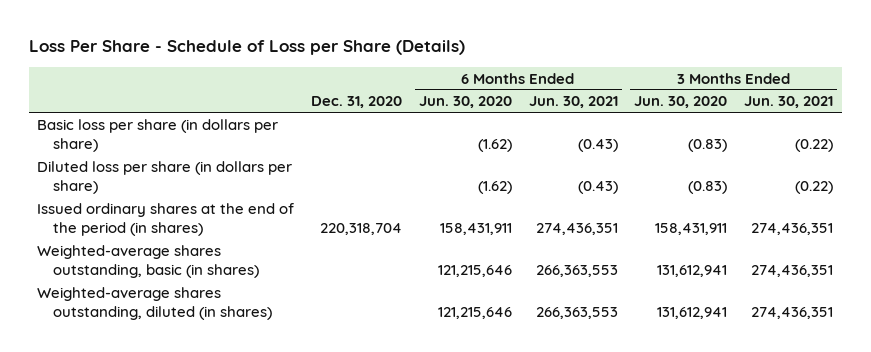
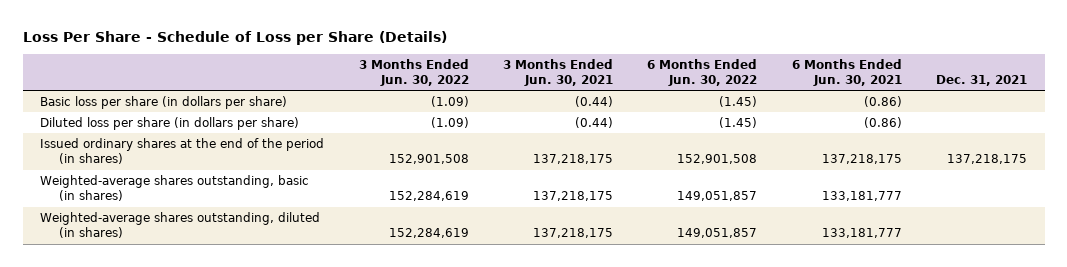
[311,96,403,109] Dec. 31, 2020 -> none
[418,96,512,109] Jun. 30, 2020 -> none
[634,96,728,109] Jun. 30, 2020 -> none
none -> [358,59,469,87] 3 Months Ended Jun. 30, 2022
none -> [647,59,758,87] 6 Months Ended Jun. 30, 2022
none -> [936,75,1028,87] Dec. 31, 2021
[577,138,618,152] (0.43) -> [863,96,902,108] (0.86)
[795,138,834,152] (0.22) -> [574,96,613,108] (0.44)
[577,180,618,194] (0.43) -> [863,117,902,129] (0.86)
[795,180,834,194] (0.22) -> [574,117,613,129] (0.44)
[535,222,618,235] 274,436,351 -> [821,154,902,165] 137,218,175
[751,222,834,235] 274,436,351 -> [532,154,613,165] 137,218,175
[535,264,618,277] 266,363,553 -> [821,191,902,202] 133,181,777
[751,264,834,277] 274,436,351 -> [532,191,613,202] 137,218,175
[535,306,618,319] 266,363,553 -> [821,228,902,239] 133,181,777
[751,306,834,319] 274,436,351 -> [532,228,613,239] 137,218,175

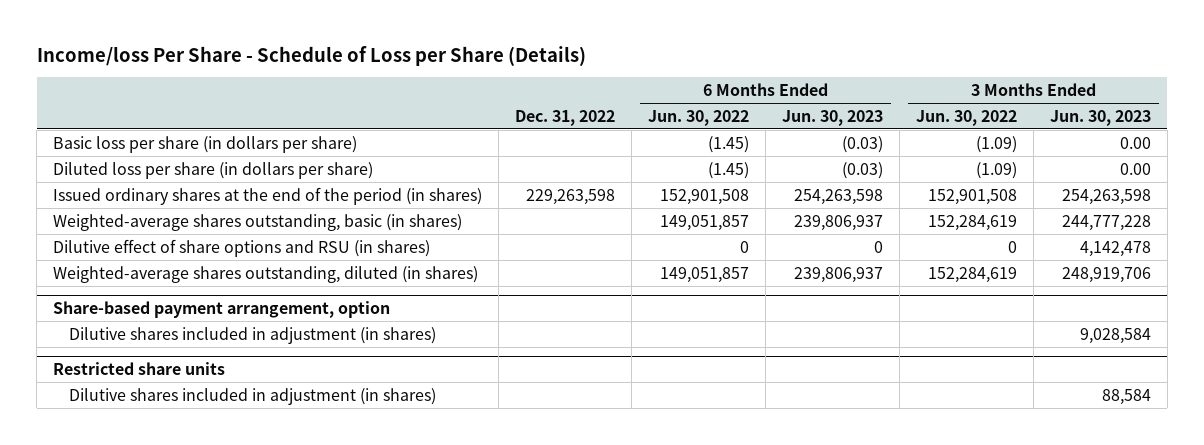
[22,30,447,45] Loss Per Share - Schedule of Loss per Share (Details) -> [36,45,586,66] Income/loss Per Share - Schedule of Loss per Share (Details)
[502,59,613,87] 3 Months Ended Jun. 30, 2021 -> none
[791,59,902,87] 6 Months Ended Jun. 30, 2021 -> none
[936,75,1028,87] Dec. 31, 2021 -> none
none -> [515,109,616,126] Dec. 31, 2022
none -> [782,109,884,126] Jun. 30, 2023
none -> [1049,109,1151,126] Jun. 30, 2023
none -> [53,238,431,257] Dilutive effect of share options and RSU (in shares)
none -> [53,301,391,319] Share-based payment arrangement, option
none -> [68,326,436,344] Dilutive shares included in adjustment (in shares)
none -> [53,362,226,376] Restricted share units
none -> [68,387,436,405] Dilutive shares included in adjustment (in shares)

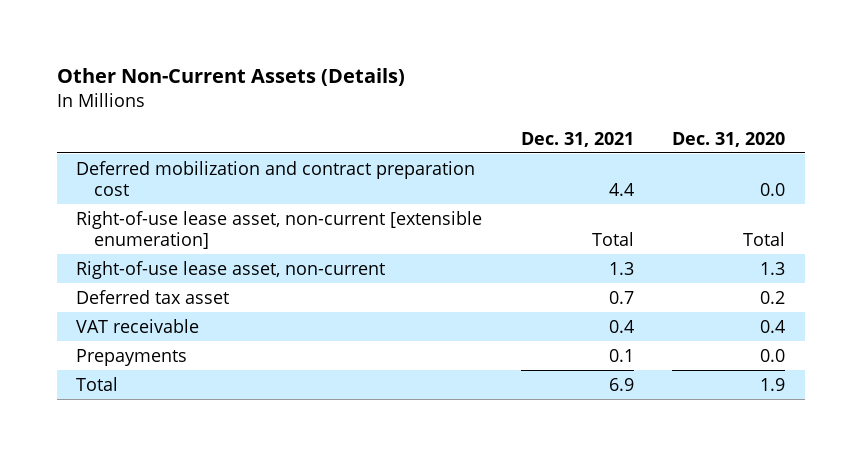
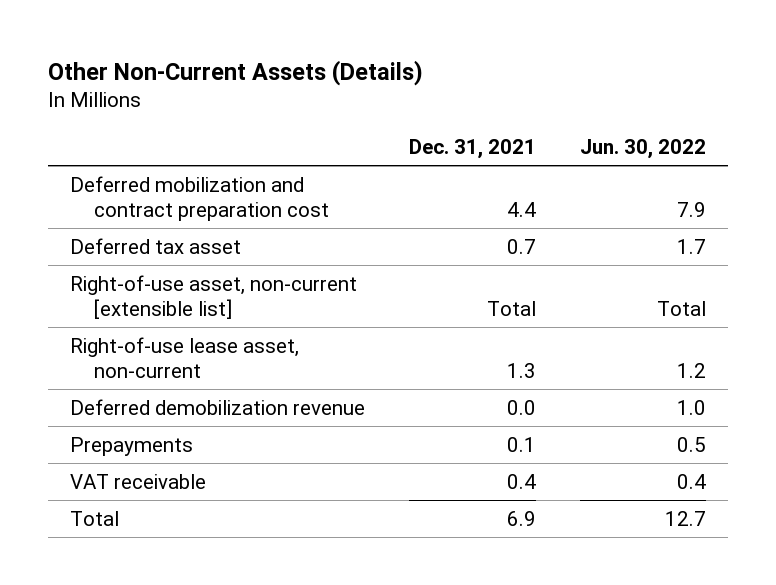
[672,131,786,147] Dec. 31, 2020 -> none
none -> [580,138,707,159] Jun. 30, 2022
[75,210,482,250] Right-of-use lease asset, non-current [extensible enumeration] -> none
none -> [70,274,358,320] Right-of-use asset, non-current [extensible list]
[75,260,385,279] Right-of-use lease asset, non-current -> [70,336,300,379] Right-of-use lease asset, non-current
none -> [70,398,366,415] Deferred demobilization revenue
[75,318,199,333] VAT receivable -> [70,473,207,489] VAT receivable

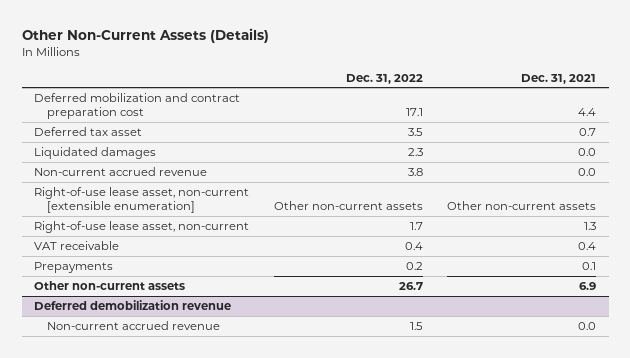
[580,138,707,159] Jun. 30, 2022 -> none
none -> [345,73,423,84] Dec. 31, 2022
none -> [34,147,157,160] Liquidated damages
none -> [34,167,208,177] Non-current accrued revenue
[70,274,358,320] Right-of-use asset, non-current [extensible list] -> [34,187,250,213] Right-of-use lease asset, non-current [extensible enumeration]
[487,301,537,317] Total -> [447,200,597,210] Other non-current assets
[70,398,366,415] Deferred demobilization revenue -> none
[70,436,194,456] Prepayments -> [34,262,114,274] Prepayments
[70,510,120,526] Total -> [34,281,186,291] Other non-current assets
none -> [34,300,232,311] Deferred demobilization revenue
none -> [47,321,221,331] Non-current accrued revenue

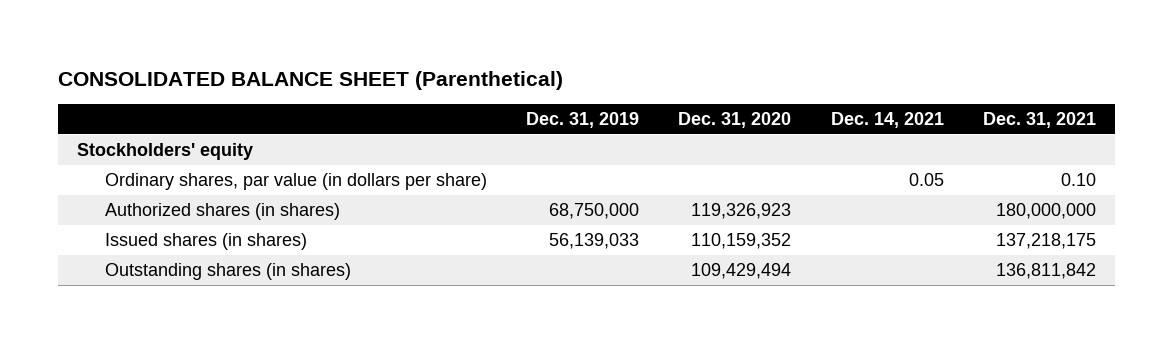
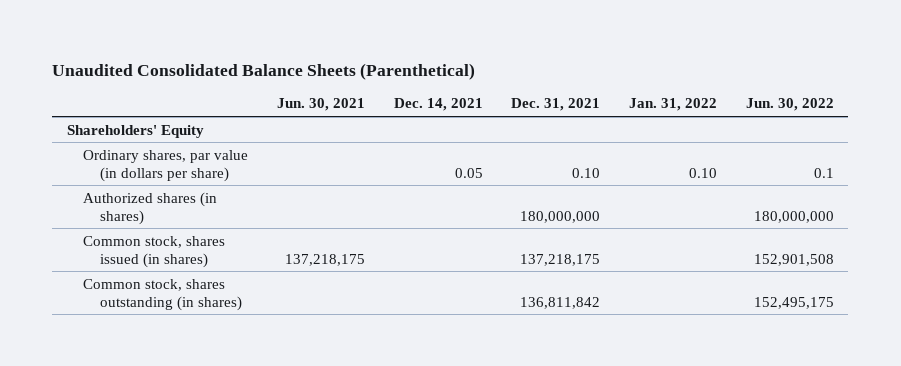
[57,70,563,90] CONSOLIDATED BALANCE SHEET (Parenthetical) -> [52,62,476,80] Unaudited Consolidated Balance Sheets (Parenthetical)
[526,112,640,129] Dec. 31, 2019 -> none
[678,112,792,129] Dec. 31, 2020 -> none
none -> [276,98,365,112] Jun. 30, 2021
none -> [629,98,718,112] Jan. 31, 2022
none -> [745,98,834,112] Jun. 30, 2022
[77,143,254,161] Stockholders' equity -> [66,124,204,138] Shareholders' Equity
[104,233,307,251] Issued shares (in shares) -> [83,235,226,268] Common stock, shares issued (in shares)
[104,263,351,281] Outstanding shares (in shares) -> [83,278,242,311] Common stock, shares outstanding (in shares)

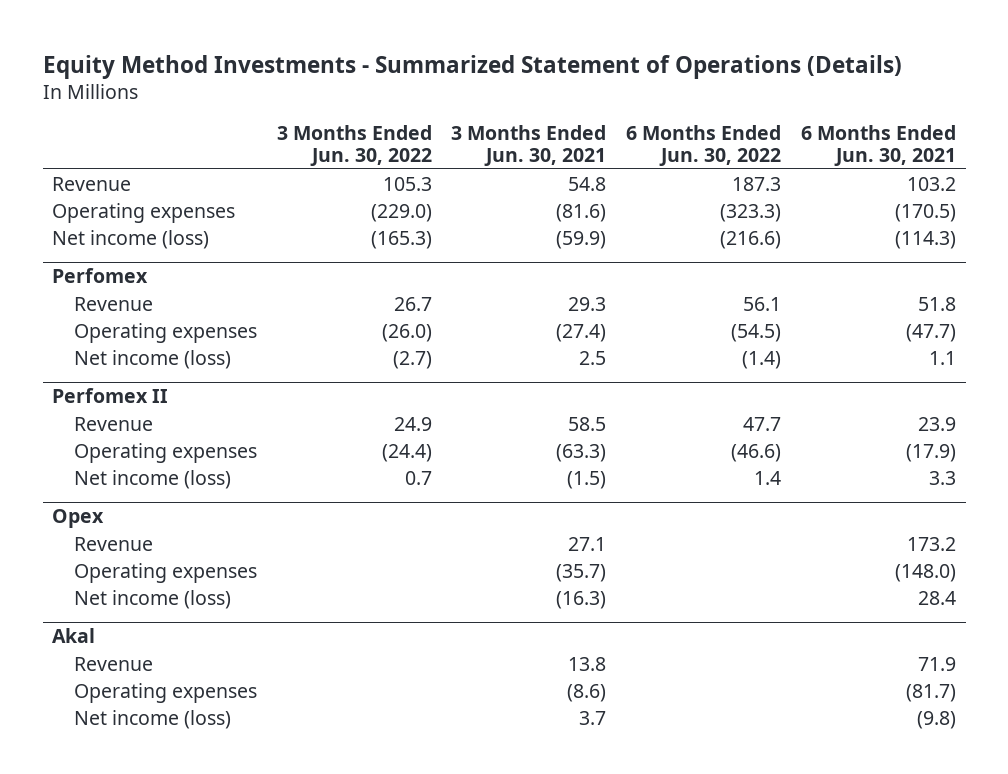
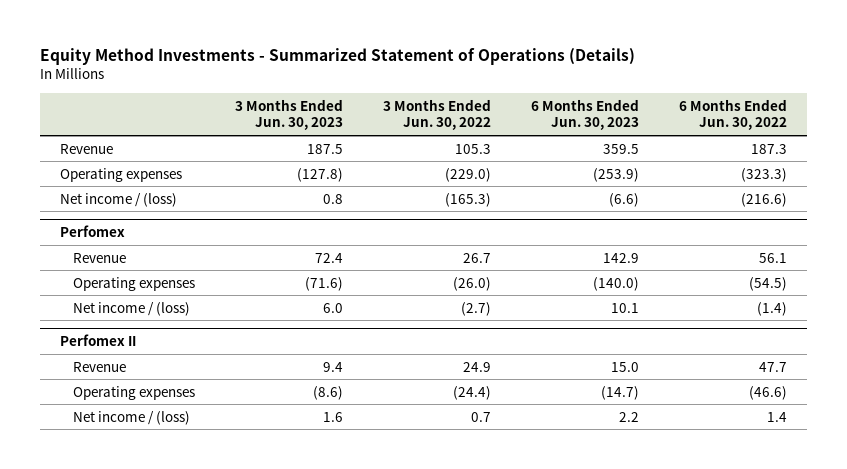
[451,124,607,167] 3 Months Ended Jun. 30, 2021 -> none
[800,124,956,167] 6 Months Ended Jun. 30, 2021 -> none
none -> [234,98,343,131] 3 Months Ended Jun. 30, 2023
none -> [530,98,639,131] 6 Months Ended Jun. 30, 2023
[52,229,210,249] Net income (loss) -> [59,192,177,207] Net income / (loss)
[74,349,232,369] Net income (loss) -> [72,301,190,316] Net income / (loss)
[52,509,105,529] Opex -> none
[74,536,154,551] Revenue -> none
[74,562,258,583] Operating expenses -> none
[74,589,232,609] Net income (loss) -> none
[52,628,96,644] Akal -> none
[74,656,154,671] Revenue -> none
[74,682,258,703] Operating expenses -> none
[74,709,232,729] Net income (loss) -> none
[74,469,232,489] Net income (loss) -> [72,410,190,425] Net income / (loss)

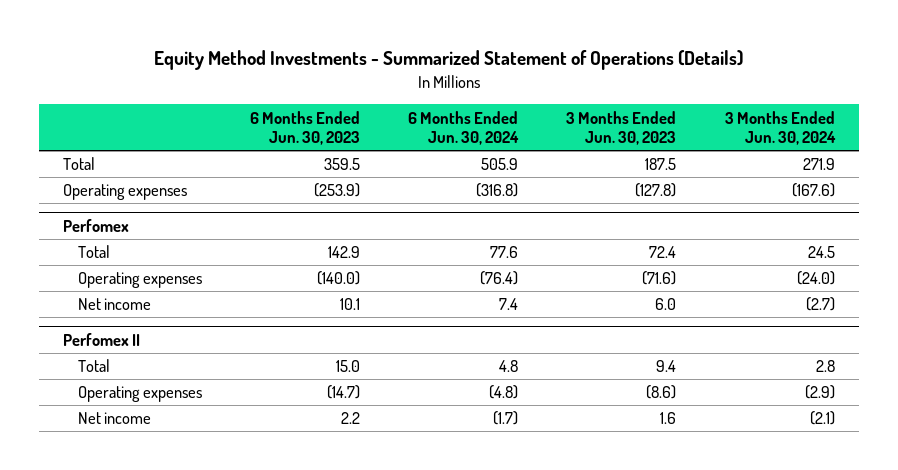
[382,98,491,131] 3 Months Ended Jun. 30, 2022 -> none
[678,98,787,131] 6 Months Ended Jun. 30, 2022 -> none
none -> [408,110,520,146] 6 Months Ended Jun. 30, 2024
none -> [724,110,836,146] 3 Months Ended Jun. 30, 2024
[59,143,113,154] Revenue -> [63,157,96,171] Total
[59,192,177,207] Net income / (loss) -> none
[72,252,126,263] Revenue -> [77,245,110,259] Total
[72,301,190,316] Net income / (loss) -> [77,298,151,311] Net income
[72,361,126,372] Revenue -> [77,359,110,373] Total
[72,410,190,425] Net income / (loss) -> [77,412,151,425] Net income

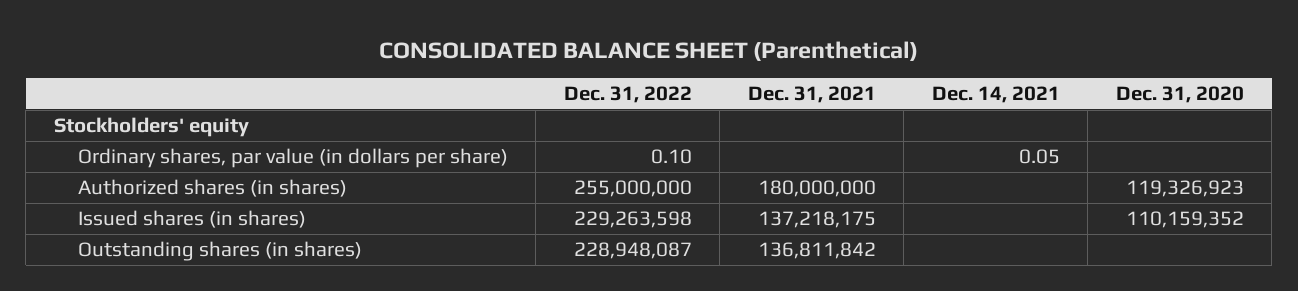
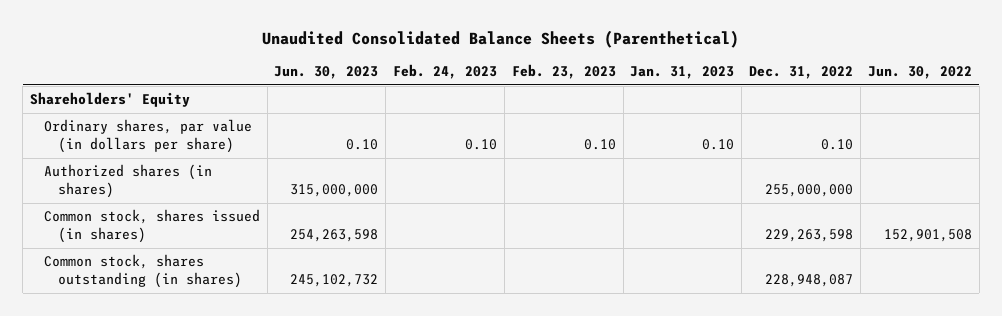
[378,40,918,61] CONSOLIDATED BALANCE SHEET (Parenthetical) -> [261,30,739,49] Unaudited Consolidated Balance Sheets (Parenthetical)
[747,85,876,103] Dec. 31, 2021 -> none
[931,85,1060,103] Dec. 14, 2021 -> none
[1115,85,1244,103] Dec. 31, 2020 -> none
none -> [274,66,379,80] Jun. 30, 2023
none -> [393,64,498,80] Feb. 24, 2023
none -> [511,64,616,80] Feb. 23, 2023
none -> [630,66,735,80] Jan. 31, 2023
none -> [867,66,972,80] Jun. 30, 2022
[53,116,249,137] Stockholders' equity -> [30,92,191,108] Shareholders' Equity
[77,209,306,228] Issued shares (in shares) -> [43,209,260,243] Common stock, shares issued (in shares)
[77,240,362,261] Outstanding shares (in shares) -> [43,254,242,288] Common stock, shares outstanding (in shares)

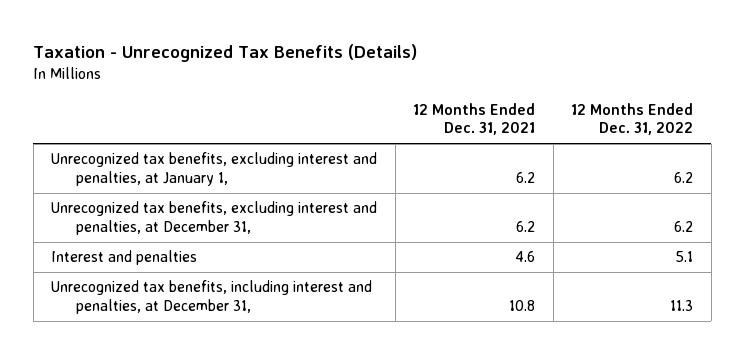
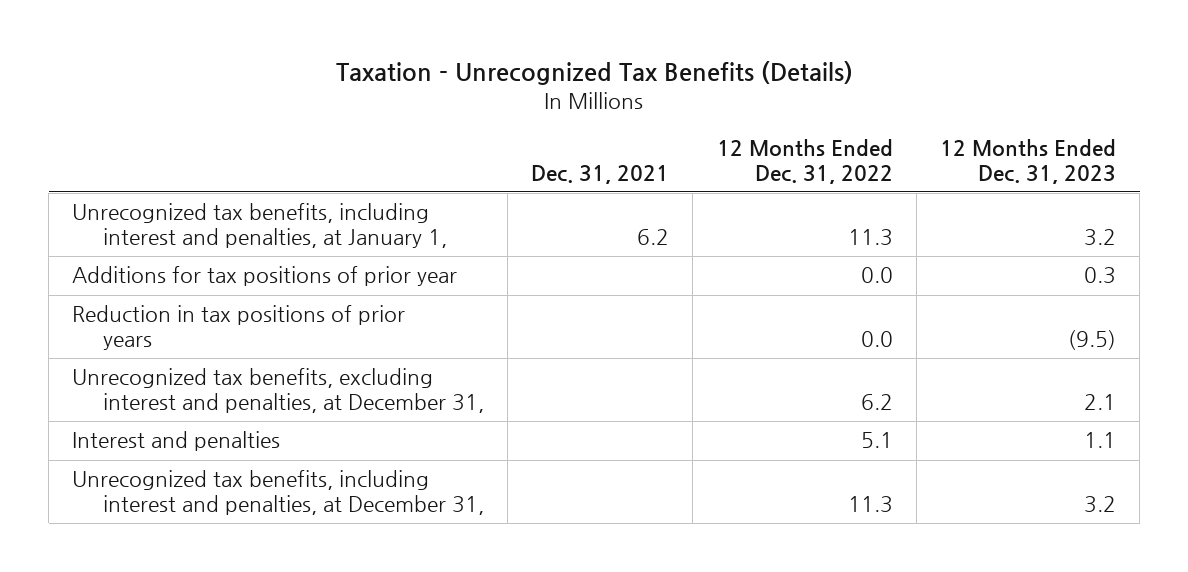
[413,102,536,136] 12 Months Ended Dec. 31, 2021 -> none
none -> [531,164,670,184] Dec. 31, 2021
none -> [939,139,1116,184] 12 Months Ended Dec. 31, 2023
[51,152,378,187] Unrecognized tax benefits, excluding interest and penalties, at January 1, -> [72,203,448,249] Unrecognized tax benefits, including interest and penalties, at January 1,
[674,172,694,184] 6.2 -> [847,229,893,247] 11.3
none -> [72,266,458,287] Additions for tax positions of prior year
none -> [72,305,406,351] Reduction in tax positions of prior years

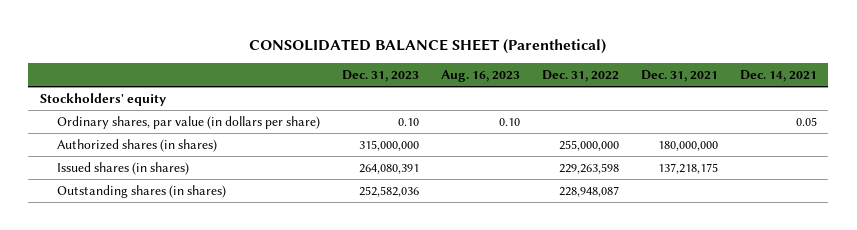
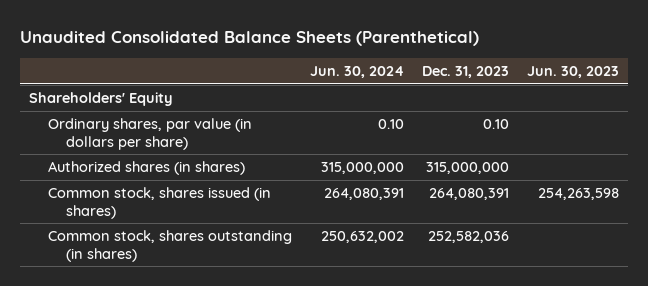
[249,38,607,54] CONSOLIDATED BALANCE SHEET (Parenthetical) -> [20,30,480,46] Unaudited Consolidated Balance Sheets (Parenthetical)
[440,70,520,83] Aug. 16, 2023 -> none
[541,70,619,83] Dec. 31, 2022 -> none
[641,70,719,83] Dec. 31, 2021 -> none
[740,70,818,83] Dec. 14, 2021 -> none
none -> [309,65,404,78] Jun. 30, 2024
none -> [526,65,619,78] Jun. 30, 2023
[39,92,166,106] Stockholders' equity -> [29,92,174,107] Shareholders' Equity
[56,161,189,175] Issued shares (in shares) -> [47,187,271,219] Common stock, shares issued (in shares)
[56,184,226,198] Outstanding shares (in shares) -> [47,230,292,262] Common stock, shares outstanding (in shares)

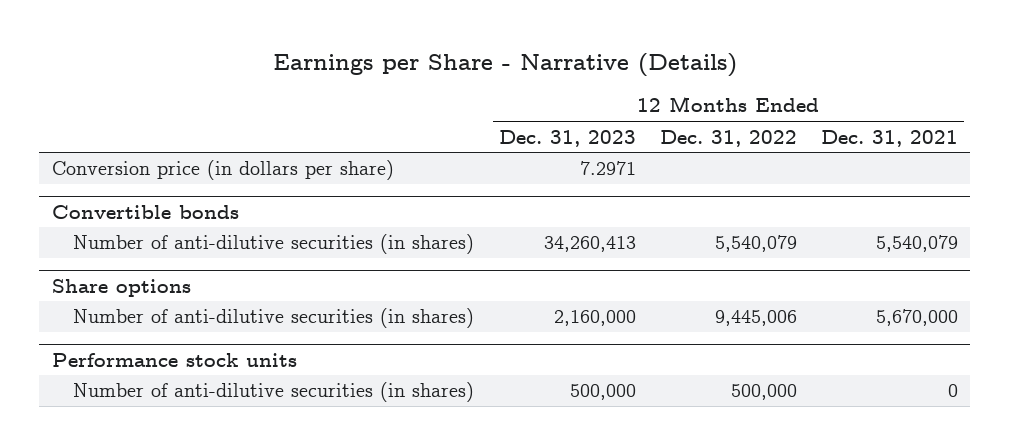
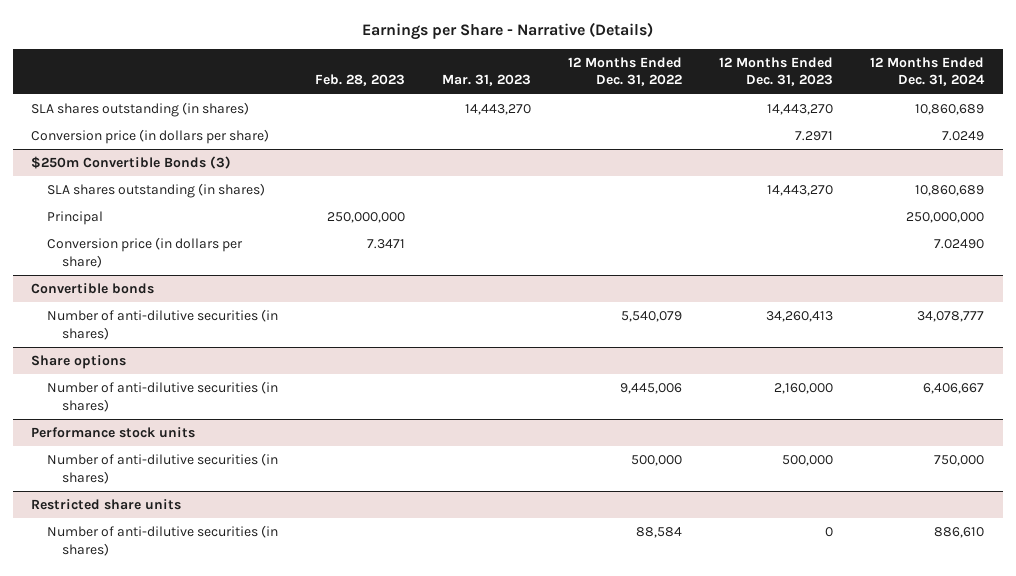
[821,129,959,147] Dec. 31, 2021 -> none
none -> [314,74,405,87] Feb. 28, 2023
none -> [441,74,531,87] Mar. 31, 2023
none -> [870,56,986,87] 12 Months Ended Dec. 31, 2024
none -> [31,102,250,118] SLA shares outstanding (in shares)
none -> [31,156,232,170] $250m Convertible Bonds (3)
none -> [46,183,265,199] SLA shares outstanding (in shares)
none -> [46,211,103,226] Principal
none -> [46,237,243,268] Conversion price (in dollars per share)
none -> [31,499,182,511] Restricted share units
none -> [46,525,278,556] Number of anti-dilutive securities (in shares)

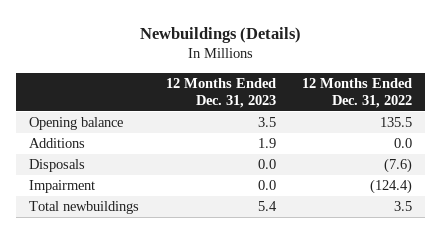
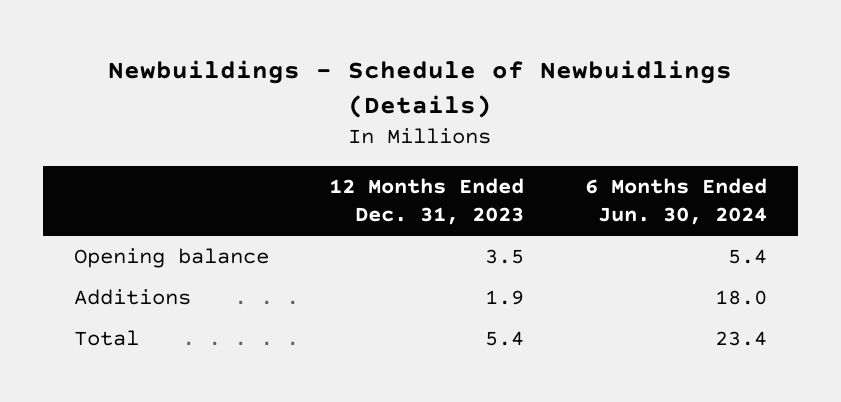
[139,26,301,43] Newbuildings (Details) -> [108,60,733,118] Newbuildings - Schedule of Newbuidlings (Details)
[302,77,413,108] 12 Months Ended Dec. 31, 2022 -> none
none -> [585,178,768,226] 6 Months Ended Jun. 30, 2024
[29,159,86,173] Disposals -> none
[29,180,96,194] Impairment -> none
[29,201,140,215] Total newbuildings -> [73,330,139,347] Total

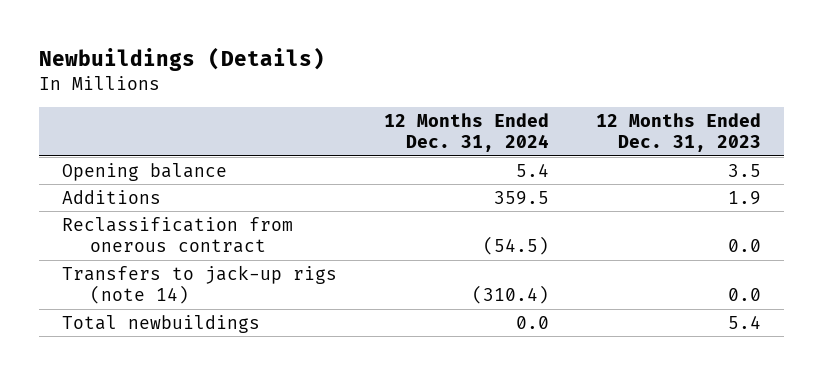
[108,60,733,118] Newbuildings - Schedule of Newbuidlings (Details) -> [38,47,325,72] Newbuildings (Details)
[585,178,768,226] 6 Months Ended Jun. 30, 2024 -> none
none -> [383,113,549,153] 12 Months Ended Dec. 31, 2024
none -> [62,216,294,253] Reclassification from onerous contract
none -> [62,264,338,304] Transfers to jack-up rigs (note 14)
[73,330,139,347] Total -> [62,314,261,333] Total newbuildings

